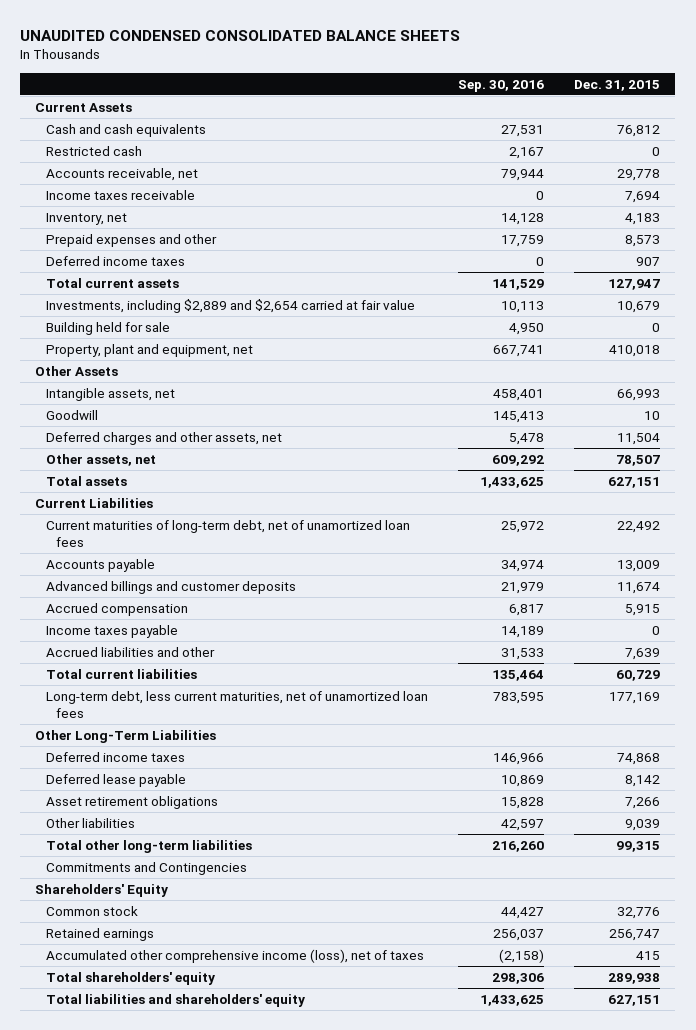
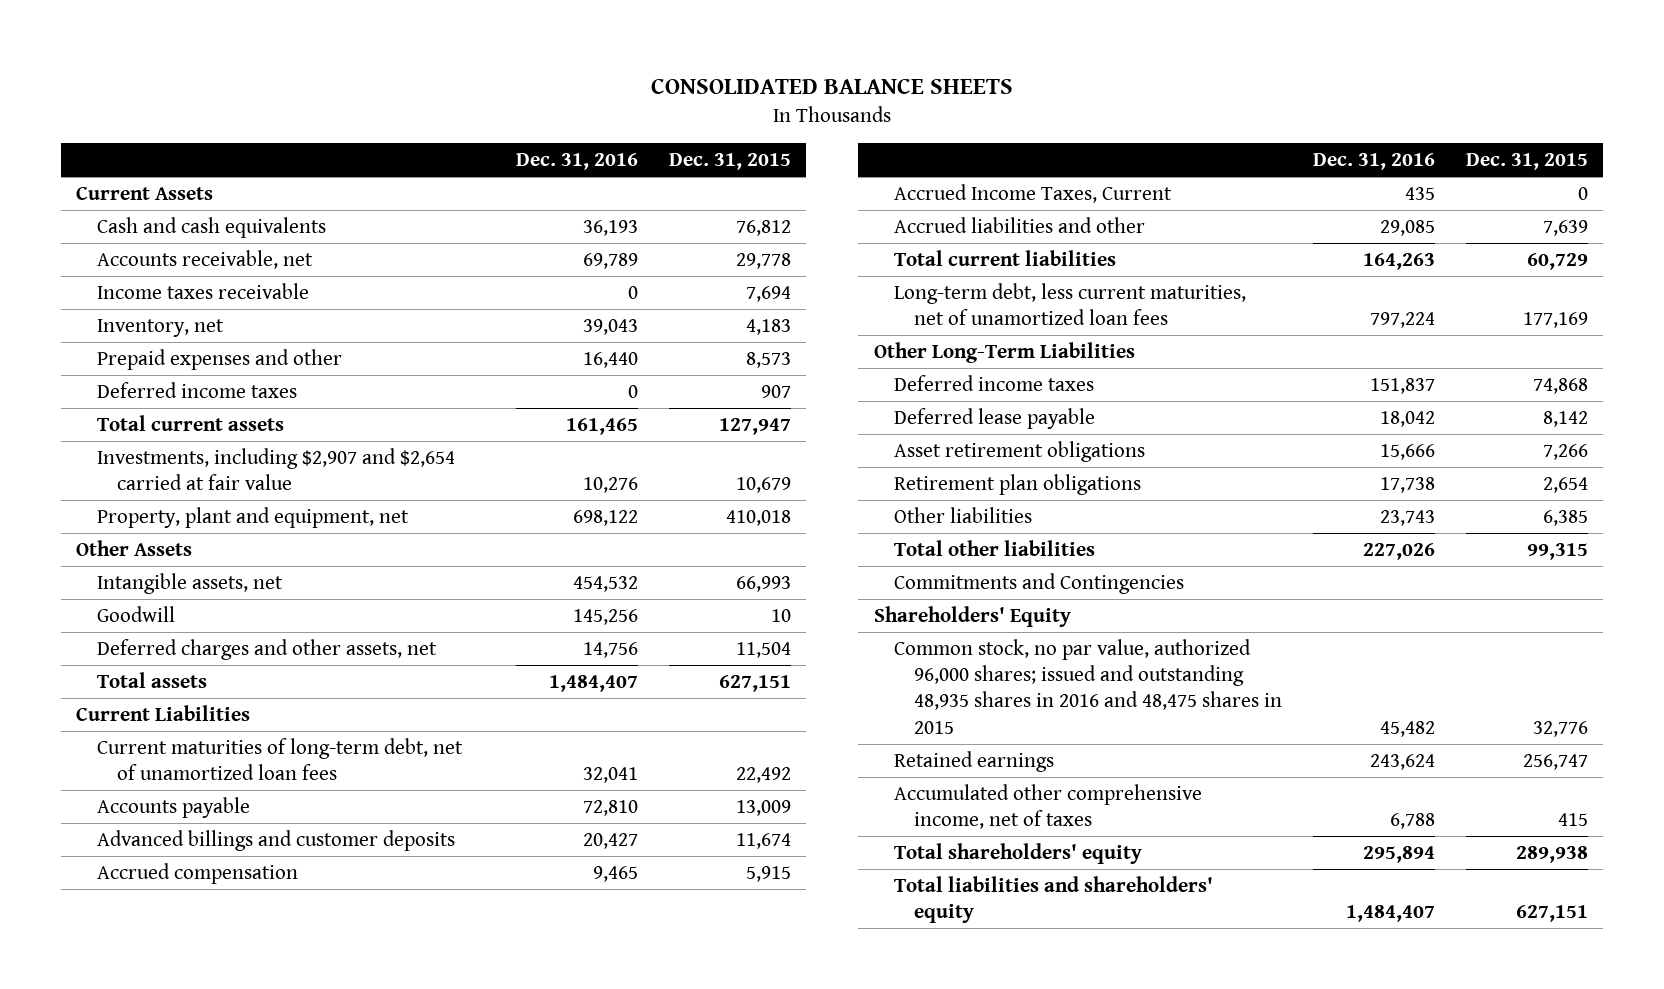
[20,30,461,42] UNAUDITED CONDENSED CONSOLIDATED BALANCE SHEETS -> [651,78,1014,94] CONSOLIDATED BALANCE SHEETS
[457,79,544,92] Sep. 30, 2016 -> none
none -> [515,153,638,171] Dec. 31, 2016
[45,145,142,156] Restricted cash -> none
[45,321,170,335] Building held for sale -> none
[45,298,415,313] Investments, including $2,889 and $2,654 carried at fair value -> [96,448,455,491] Investments, including $2,907 and $2,654 carried at fair value
[45,453,156,466] Other assets, net -> none
[45,624,178,638] Income taxes payable -> [893,184,1172,204] Accrued Income Taxes, Current
none -> [893,474,1141,496] Retirement plan obligations
[625,818,661,831] 9,039 -> [1542,510,1588,527] 6,385
[45,839,252,853] Total other long-term liabilities -> [893,540,1095,557] Total other liabilities
[45,905,138,916] Common stock -> [893,639,1283,734] Common stock, no par value, authorized 96,000 shares; issued and outstanding 48,935 shares in 2016 and 48,475 shares in 2015
[45,948,424,963] Accumulated other comprehensive income (loss), net of taxes -> [893,784,1202,830] Accumulated other comprehensive income, net of taxes

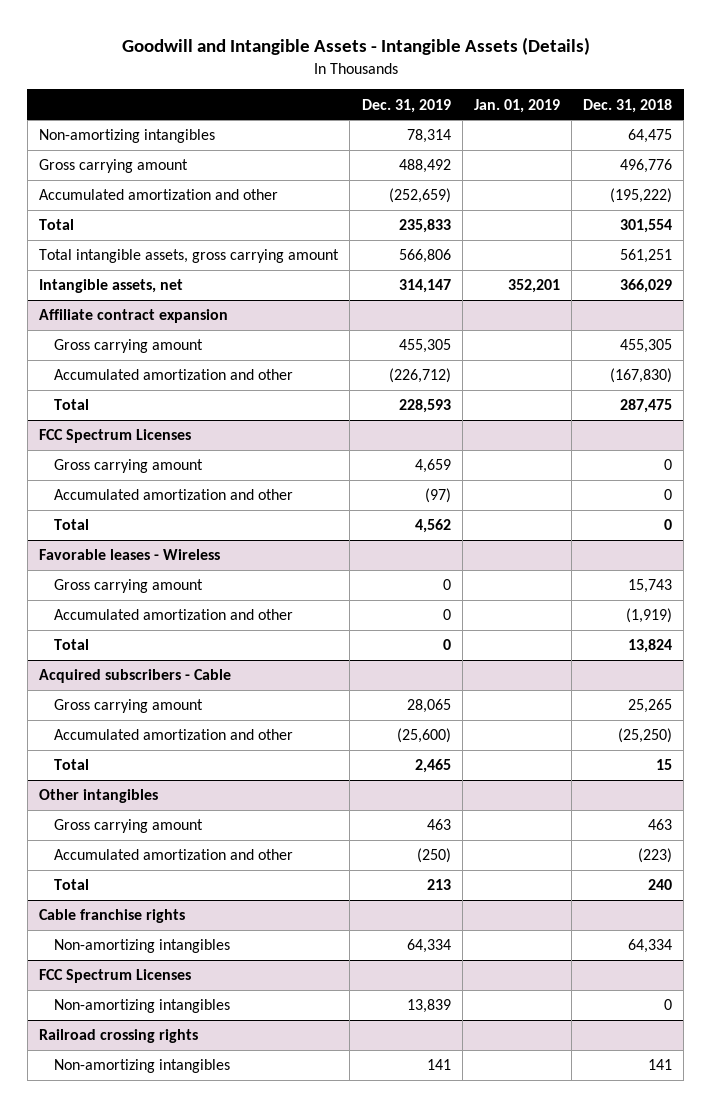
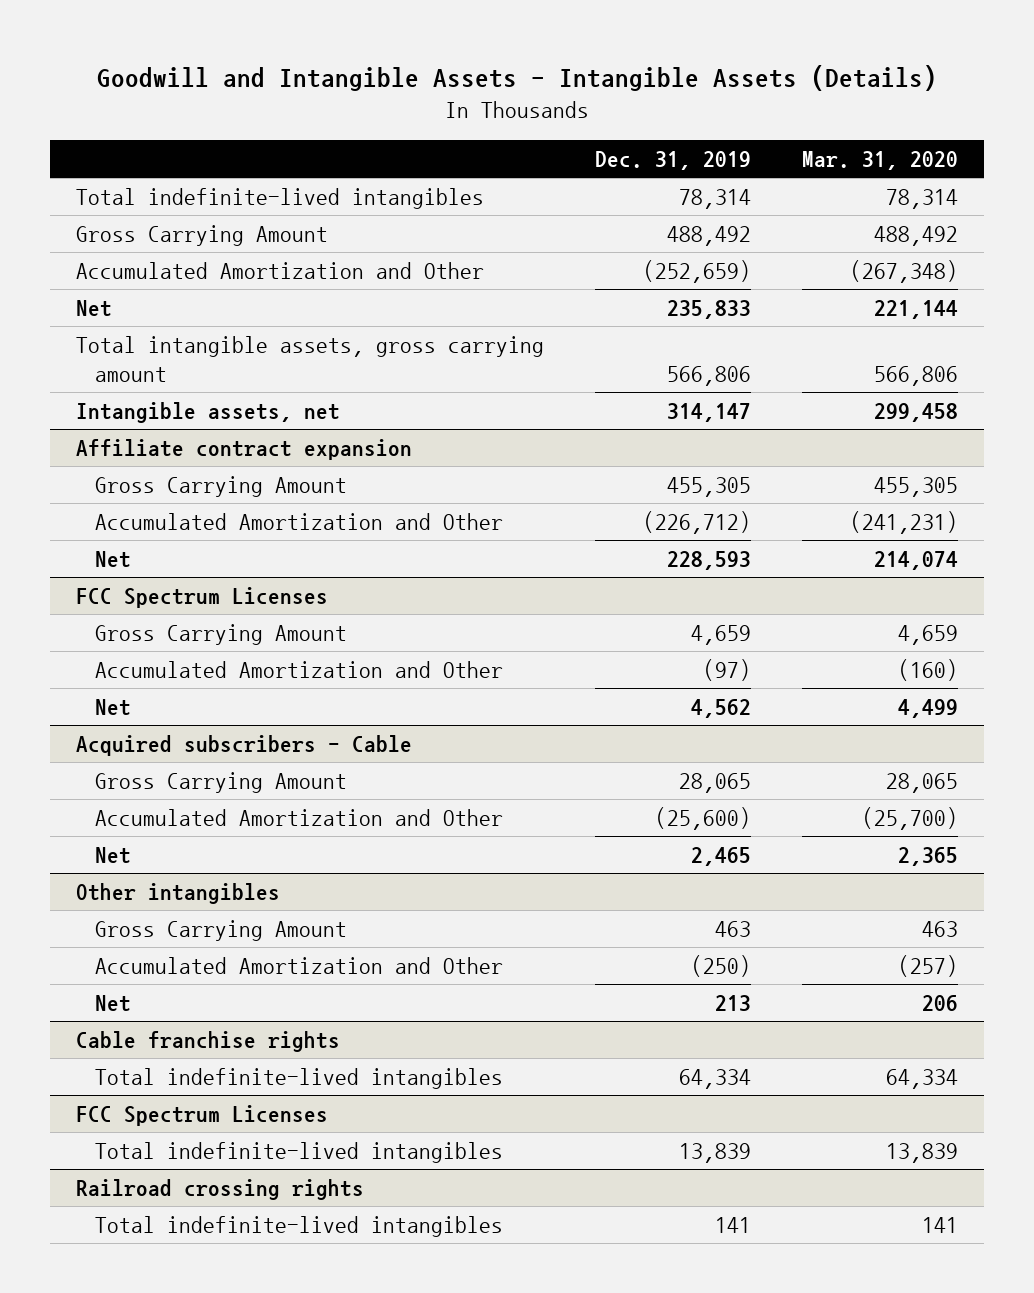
[473,98,560,113] Jan. 01, 2019 -> none
[583,98,673,113] Dec. 31, 2018 -> none
none -> [802,150,959,170] Mar. 31, 2020
[39,129,216,144] Non-amortizing intangibles -> [75,187,484,209] Total indefinite-lived intangibles
[39,159,189,174] Gross carrying amount -> [75,224,328,246] Gross Carrying Amount
[39,189,279,201] Accumulated amortization and other -> [75,261,484,279] Accumulated Amortization and Other
[39,219,75,231] Total -> [75,299,112,317] Net
[53,339,203,354] Gross carrying amount -> [94,475,347,497] Gross Carrying Amount
[53,369,293,381] Accumulated amortization and other -> [94,512,503,530] Accumulated Amortization and Other
[53,399,89,411] Total -> [94,550,131,568] Net
[39,549,221,561] Favorable leases - Wireless -> none
[53,579,203,594] Gross carrying amount -> none
[53,609,293,621] Accumulated amortization and other -> none
[53,639,89,651] Total -> none
[53,459,203,474] Gross carrying amount -> [94,623,347,645] Gross Carrying Amount
[53,489,293,501] Accumulated amortization and other -> [94,660,503,678] Accumulated Amortization and Other
[53,519,89,531] Total -> [94,698,131,716] Net
[53,699,203,714] Gross carrying amount -> [94,771,347,793] Gross Carrying Amount
[53,729,293,741] Accumulated amortization and other -> [94,808,503,826] Accumulated Amortization and Other
[53,759,89,771] Total -> [94,846,131,864] Net
[53,819,203,834] Gross carrying amount -> [94,919,347,941] Gross Carrying Amount
[53,849,293,861] Accumulated amortization and other -> [94,956,503,974] Accumulated Amortization and Other
[53,879,89,891] Total -> [94,994,131,1012] Net
[53,939,230,954] Non-amortizing intangibles -> [94,1067,503,1089] Total indefinite-lived intangibles
[53,999,230,1014] Non-amortizing intangibles -> [94,1141,503,1163] Total indefinite-lived intangibles
[53,1059,230,1074] Non-amortizing intangibles -> [94,1215,503,1237] Total indefinite-lived intangibles

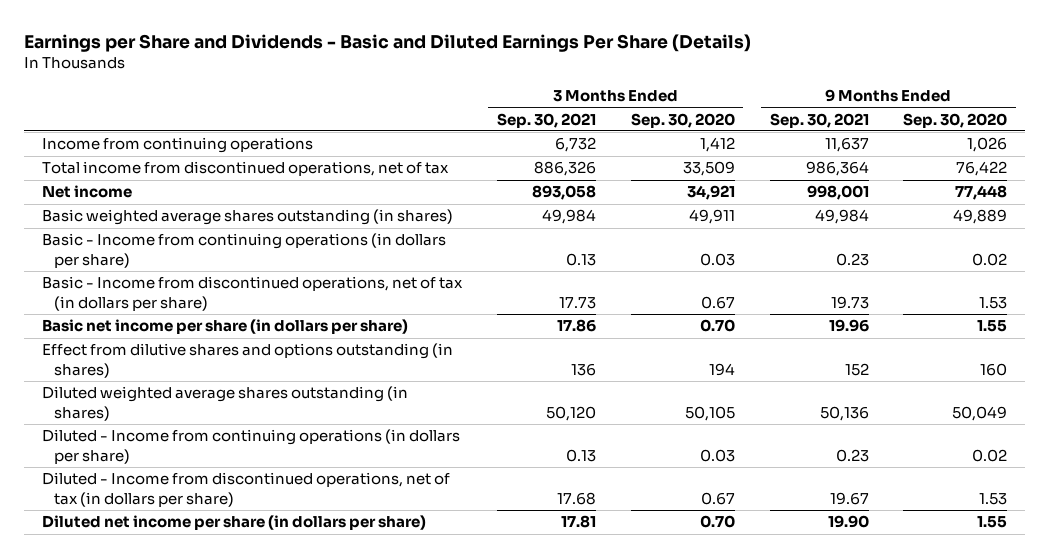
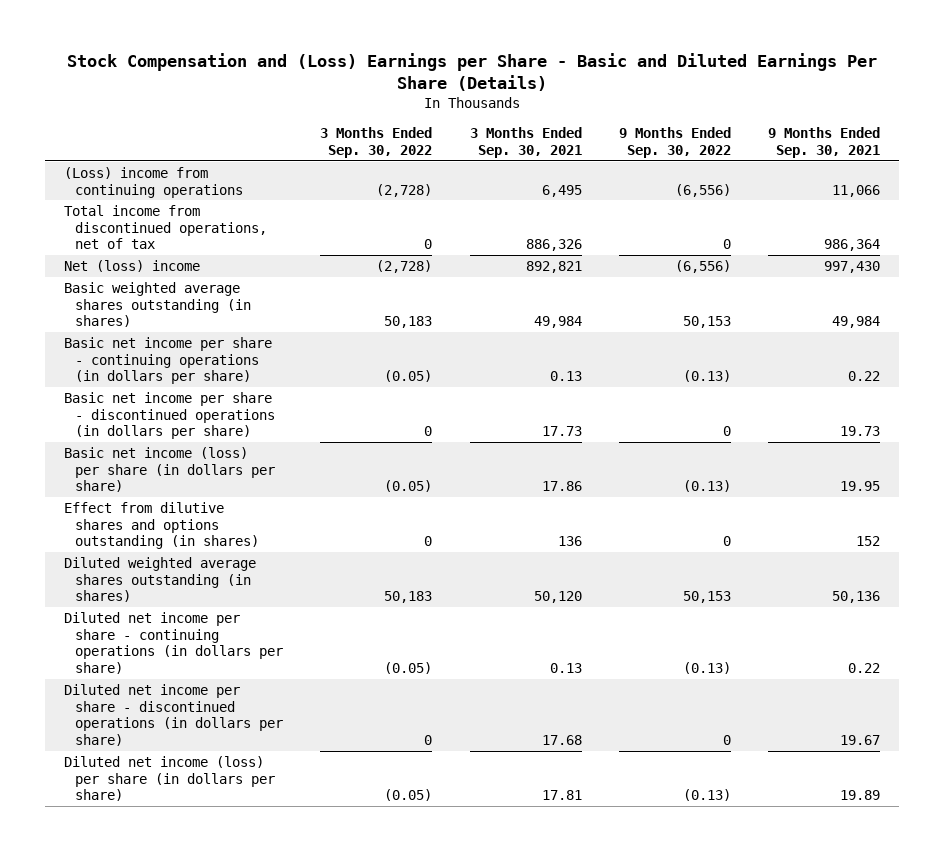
[24,33,752,52] Earnings per Share and Dividends - Basic and Diluted Earnings Per Share (Details) -> [66,52,877,91] Stock Compensation and (Loss) Earnings per Share - Basic and Diluted Earnings Per Share (Details)
[630,112,735,128] Sep. 30, 2020 -> none
[903,112,1008,128] Sep. 30, 2020 -> none
none -> [320,127,433,159] 3 Months Ended Sep. 30, 2022
none -> [618,127,731,159] 9 Months Ended Sep. 30, 2022
[41,137,313,154] Income from continuing operations -> [63,167,244,198] (Loss) income from continuing operations
[554,137,596,153] 6,732 -> [541,184,582,197] 6,495
[824,137,869,153] 11,637 -> [832,184,881,197] 11,066
[41,185,132,199] Net income -> [63,260,200,273] Net (loss) income
[531,185,596,201] 893,058 -> [525,261,582,274] 892,821
[806,185,869,201] 998,001 -> [824,261,881,274] 997,430
[41,233,446,269] Basic - Income from continuing operations (in dollars per share) -> [63,337,272,385] Basic net income per share - continuing operations (in dollars per share)
[835,253,869,267] 0.23 -> [848,371,881,382] 0.22
[41,276,463,312] Basic - Income from discontinued operations, net of tax (in dollars per share) -> [63,392,276,440] Basic net income per share - discontinued operations (in dollars per share)
[41,319,408,335] Basic net income per share (in dollars per share) -> [63,447,276,493] Basic net income (loss) per share (in dollars per share)
[828,319,869,333] 19.96 -> [840,481,881,492] 19.95
[41,429,460,465] Diluted - Income from continuing operations (in dollars per share) -> [63,612,284,675] Diluted net income per share - continuing operations (in dollars per share)
[835,449,869,463] 0.23 -> [848,663,881,674] 0.22
[41,472,450,508] Diluted - Income from discontinued operations, net of tax (in dollars per share) -> [63,684,284,747] Diluted net income per share - discontinued operations (in dollars per share)
[41,515,426,531] Diluted net income per share (in dollars per share) -> [63,756,276,802] Diluted net income (loss) per share (in dollars per share)
[827,515,869,529] 19.90 -> [840,790,881,801] 19.89

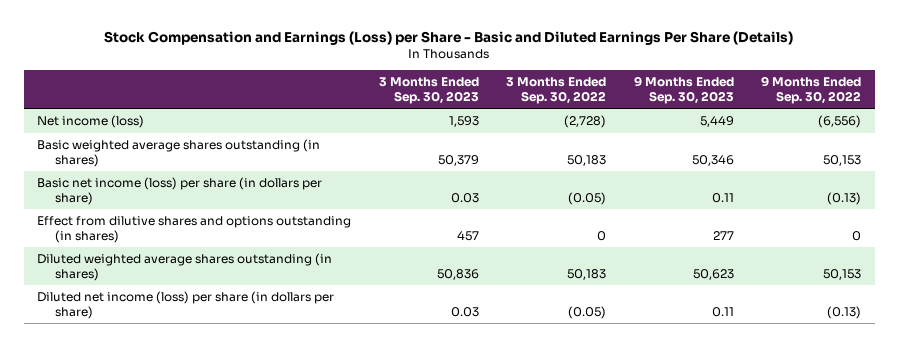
[66,52,877,91] Stock Compensation and (Loss) Earnings per Share - Basic and Diluted Earnings Per Share (Details) -> [104,31,794,46] Stock Compensation and Earnings (Loss) per Share - Basic and Diluted Earnings Per Share (Details)
[469,127,582,159] 3 Months Ended Sep. 30, 2021 -> none
[768,127,881,159] 9 Months Ended Sep. 30, 2021 -> none
none -> [378,77,479,105] 3 Months Ended Sep. 30, 2023
none -> [633,76,734,105] 9 Months Ended Sep. 30, 2023
[63,167,244,198] (Loss) income from continuing operations -> none
[63,205,268,250] Total income from discontinued operations, net of tax -> none
[63,260,200,273] Net (loss) income -> [37,115,145,129] Net income (loss)
[63,337,272,385] Basic net income per share - continuing operations (in dollars per share) -> none
[63,392,276,440] Basic net income per share - discontinued operations (in dollars per share) -> none
[63,612,284,675] Diluted net income per share - continuing operations (in dollars per share) -> none
[63,684,284,747] Diluted net income per share - discontinued operations (in dollars per share) -> none

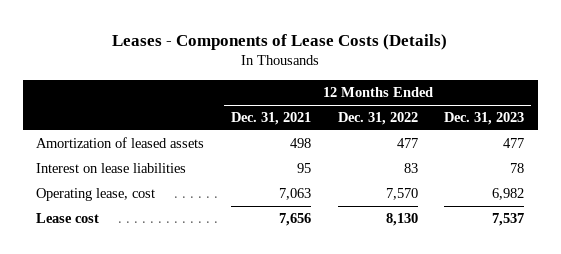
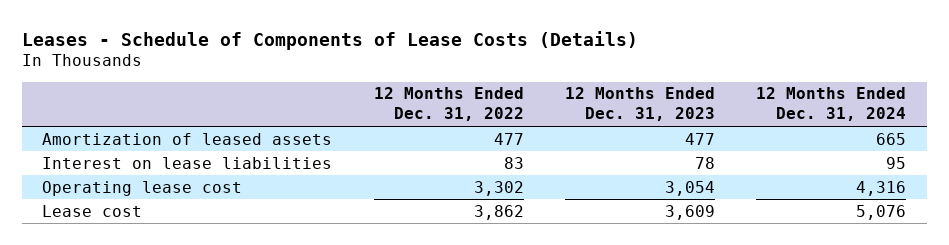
[112,33,448,50] Leases - Components of Lease Costs (Details) -> [21,30,638,50] Leases - Schedule of Components of Lease Costs (Details)
[231,112,312,126] Dec. 31, 2021 -> none
none -> [756,87,907,122] 12 Months Ended Dec. 31, 2024
[36,188,156,202] Operating lease, cost -> [42,180,243,196] Operating lease cost
[385,188,418,201] 7,570 -> [473,180,524,196] 3,302
[492,188,525,201] 6,982 -> [665,180,716,196] 3,054
[385,213,418,227] 8,130 -> [473,204,524,220] 3,862
[492,213,525,227] 7,537 -> [665,204,716,220] 3,609

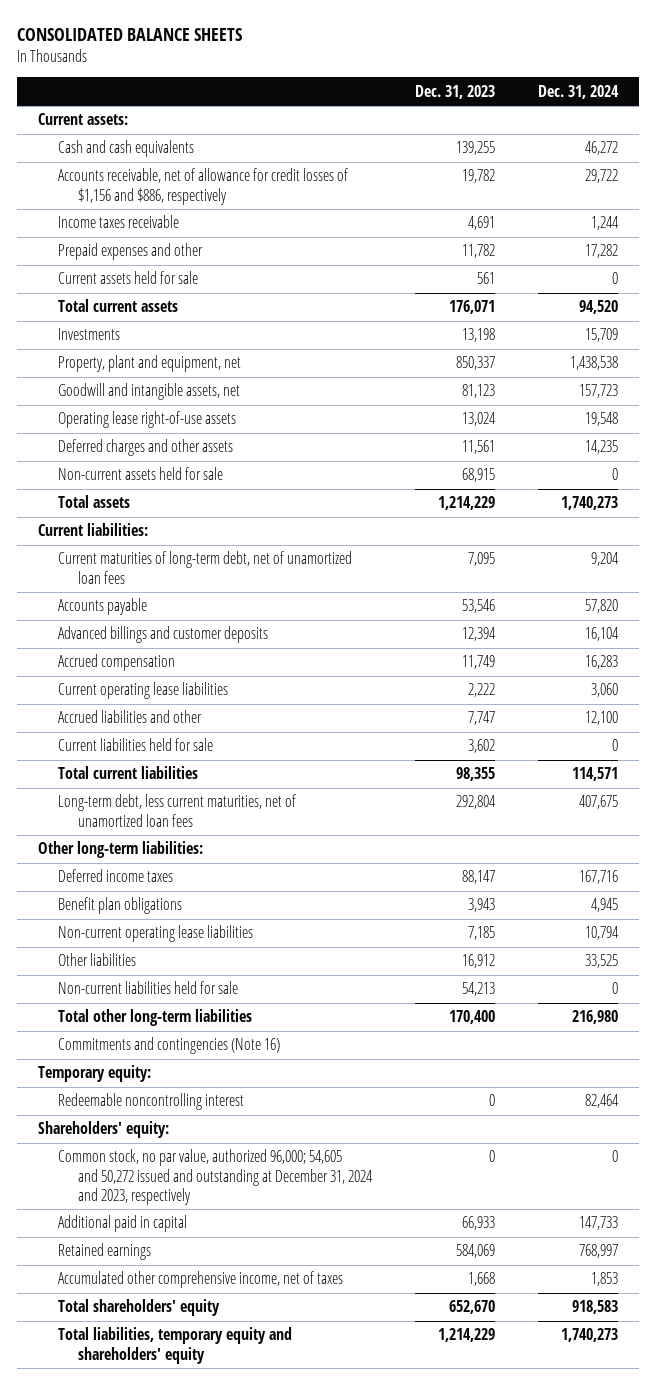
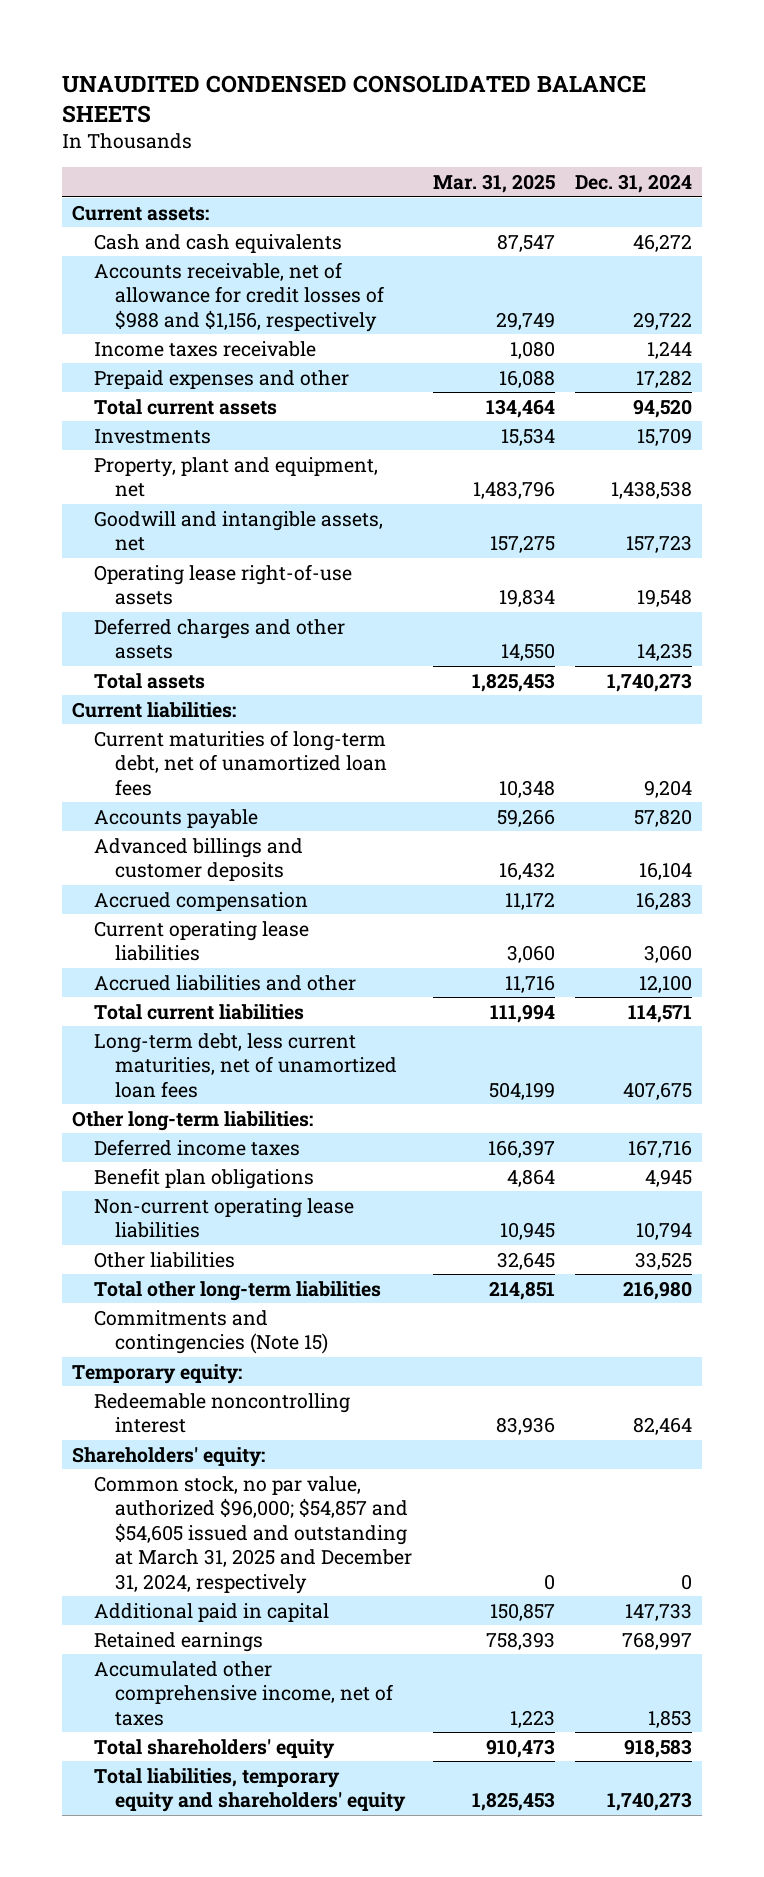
[16,27,242,41] CONSOLIDATED BALANCE SHEETS -> [61,74,646,123] UNAUDITED CONDENSED CONSOLIDATED BALANCE SHEETS
[415,84,496,99] Dec. 31, 2023 -> none
none -> [432,173,555,193] Mar. 31, 2025
[58,168,349,205] Accounts receivable, net of allowance for credit losses of $1,156 and $886, respectively -> [93,261,385,332] Accounts receivable, net of allowance for credit losses of $988 and $1,156, respectively
[58,271,199,285] Current assets held for sale -> none
[58,467,224,481] Non-current assets held for sale -> none
[58,738,214,752] Current liabilities held for sale -> none
[58,981,239,995] Non-current liabilities held for sale -> none
[58,1037,281,1055] Commitments and contingencies (Note 16) -> [93,1309,329,1355] Commitments and contingencies (Note 15)
[58,1149,374,1205] Common stock, no par value, authorized 96,000; 54,605 and 50,272 issued and outstanding at December 31, 2024 and 2023, respectively -> [93,1475,413,1594] Common stock, no par value, authorized $96,000; $54,857 and $54,605 issued and outstanding at March 31, 2025 and December 31, 2024, respectively

